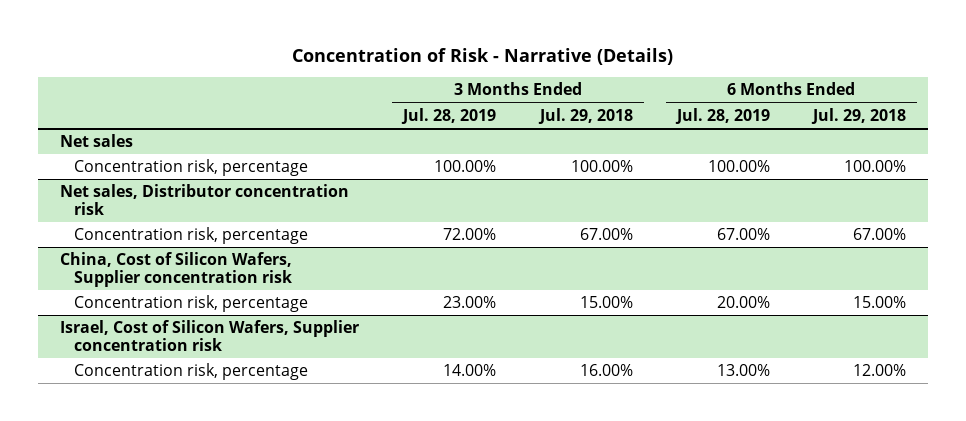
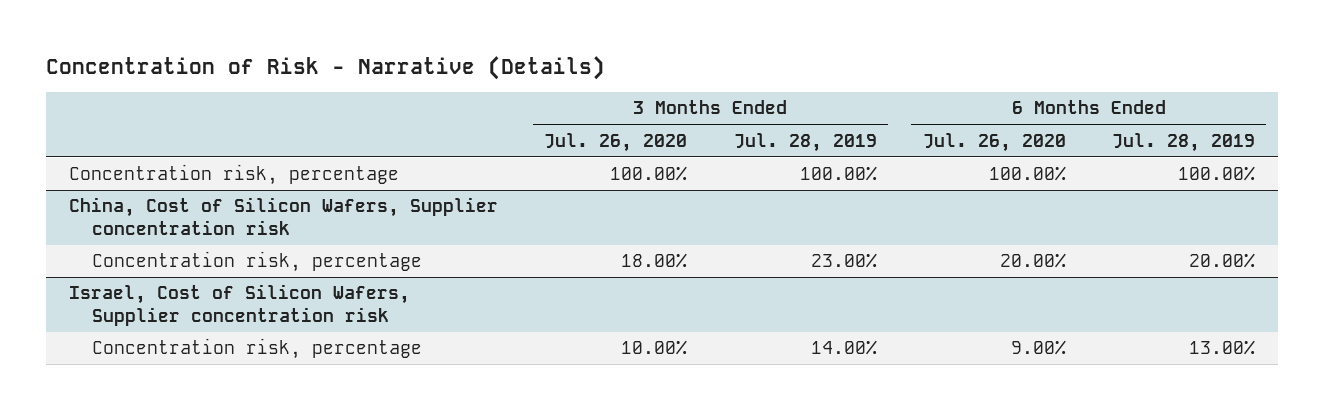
[537,107,633,124] Jul. 29, 2018 -> none
[811,107,907,124] Jul. 29, 2018 -> none
none -> [544,132,688,152] Jul. 26, 2020
none -> [922,132,1066,152] Jul. 26, 2020
[59,134,133,148] Net sales -> none
[59,184,349,216] Net sales, Distributor concentration risk -> none
[74,227,309,245] Concentration risk, percentage -> none

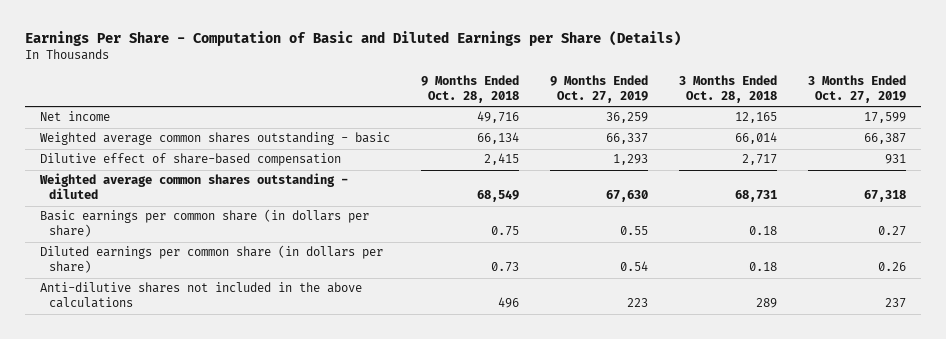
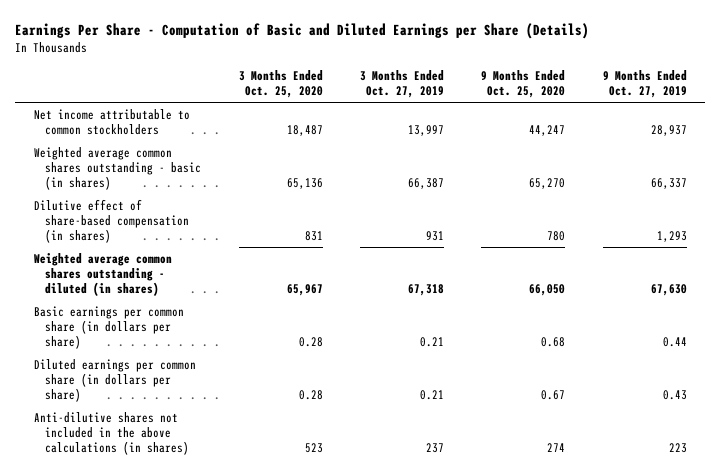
[420,74,519,103] 9 Months Ended Oct. 28, 2018 -> none
[678,74,777,103] 3 Months Ended Oct. 28, 2018 -> none
none -> [238,70,323,99] 3 Months Ended Oct. 25, 2020
none -> [481,70,566,99] 9 Months Ended Oct. 25, 2020
[40,111,111,122] Net income -> none
none -> [34,108,191,135] Net income attributable to common stockholders
[40,132,391,146] Weighted average common shares outstanding - basic -> [34,146,202,190] Weighted average common shares outstanding - basic (in shares)
[40,153,342,167] Dilutive effect of share-based compensation -> [34,198,190,243] Dilutive effect of share-based compensation (in shares)
[39,173,349,200] Weighted average common shares outstanding - diluted -> [34,252,173,296] Weighted average common shares outstanding - diluted (in shares)
[619,226,648,236] 0.55 -> [662,336,687,347] 0.44
[877,226,906,237] 0.27 -> [420,336,445,347] 0.21
[619,261,648,272] 0.54 -> [662,389,687,400] 0.43
[877,262,906,272] 0.26 -> [420,389,445,400] 0.21
[40,282,363,309] Anti-dilutive shares not included in the above calculations -> [34,411,190,455] Anti-dilutive shares not included in the above calculations (in shares)

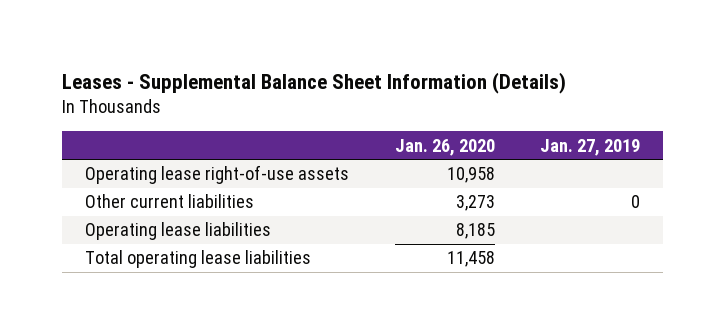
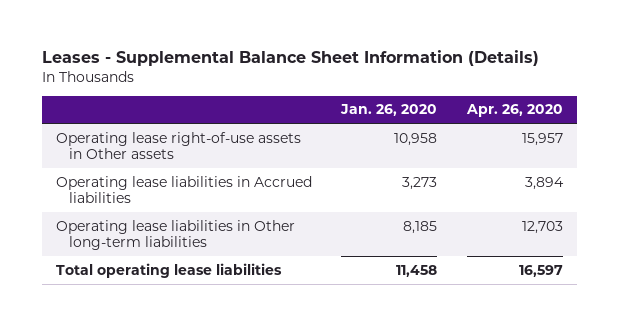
[540,138,641,156] Jan. 27, 2019 -> none
none -> [465,104,563,118] Apr. 26, 2020
[84,165,349,185] Operating lease right-of-use assets -> [56,131,302,160] Operating lease right-of-use assets in Other assets
[84,194,254,209] Other current liabilities -> [56,175,313,204] Operating lease liabilities in Accrued liabilities
[84,222,271,241] Operating lease liabilities -> [56,219,296,251] Operating lease liabilities in Other long-term liabilities

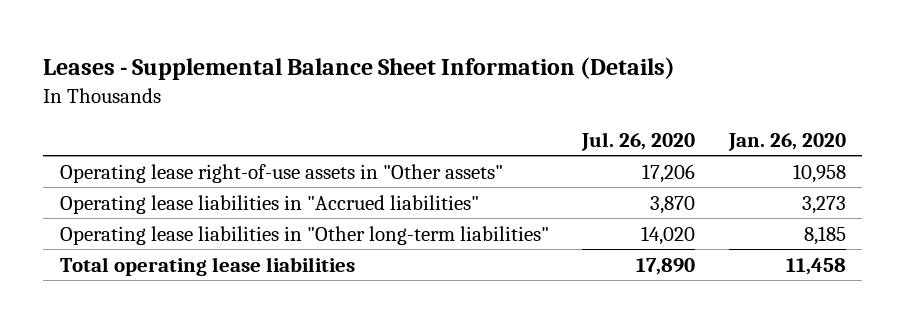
[465,104,563,118] Apr. 26, 2020 -> none
none -> [581,131,696,151] Jul. 26, 2020
[56,131,302,160] Operating lease right-of-use assets in Other assets -> [59,163,503,183] Operating lease right-of-use assets in "Other assets"
[56,175,313,204] Operating lease liabilities in Accrued liabilities -> [59,194,479,214] Operating lease liabilities in "Accrued liabilities"
[56,219,296,251] Operating lease liabilities in Other long-term liabilities -> [59,225,549,245] Operating lease liabilities in "Other long-term liabilities"

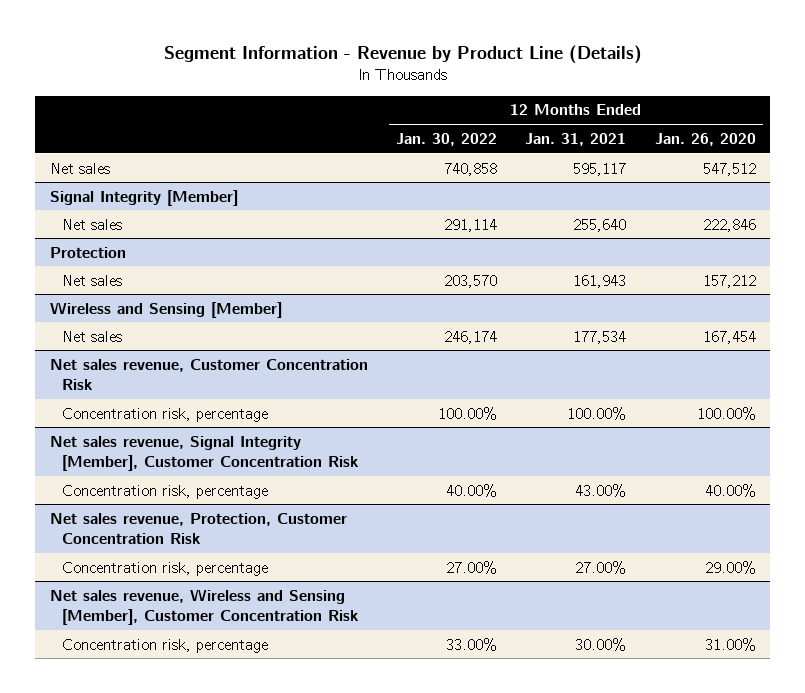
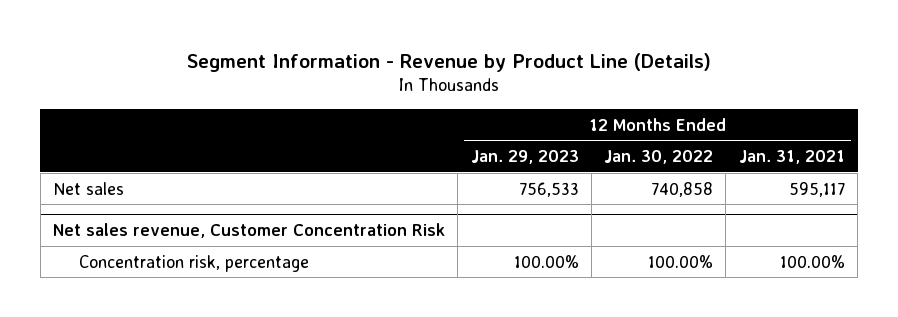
[654,132,756,146] Jan. 26, 2020 -> none
none -> [470,150,579,165] Jan. 29, 2023
[49,189,238,206] Signal Integrity [Member] -> none
[62,218,123,230] Net sales -> none
[49,246,126,258] Protection -> none
[62,274,123,286] Net sales -> none
[49,301,282,318] Wireless and Sensing [Member] -> none
[62,330,123,342] Net sales -> none
[49,435,360,471] Net sales revenue, Signal Integrity [Member], Customer Concentration Risk -> none
[62,484,269,499] Concentration risk, percentage -> none
[49,512,347,544] Net sales revenue, Protection, Customer Concentration Risk -> none
[62,561,269,576] Concentration risk, percentage -> none
[49,588,360,625] Net sales revenue, Wireless and Sensing [Member], Customer Concentration Risk -> none
[62,638,269,653] Concentration risk, percentage -> none

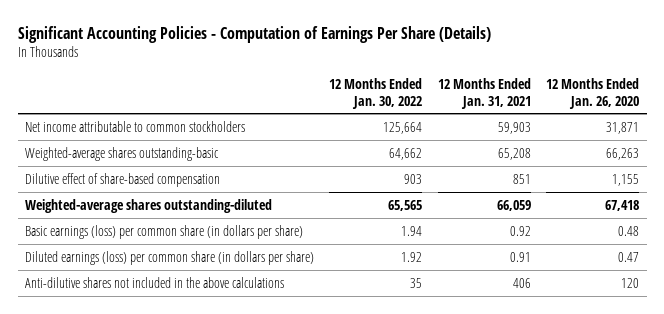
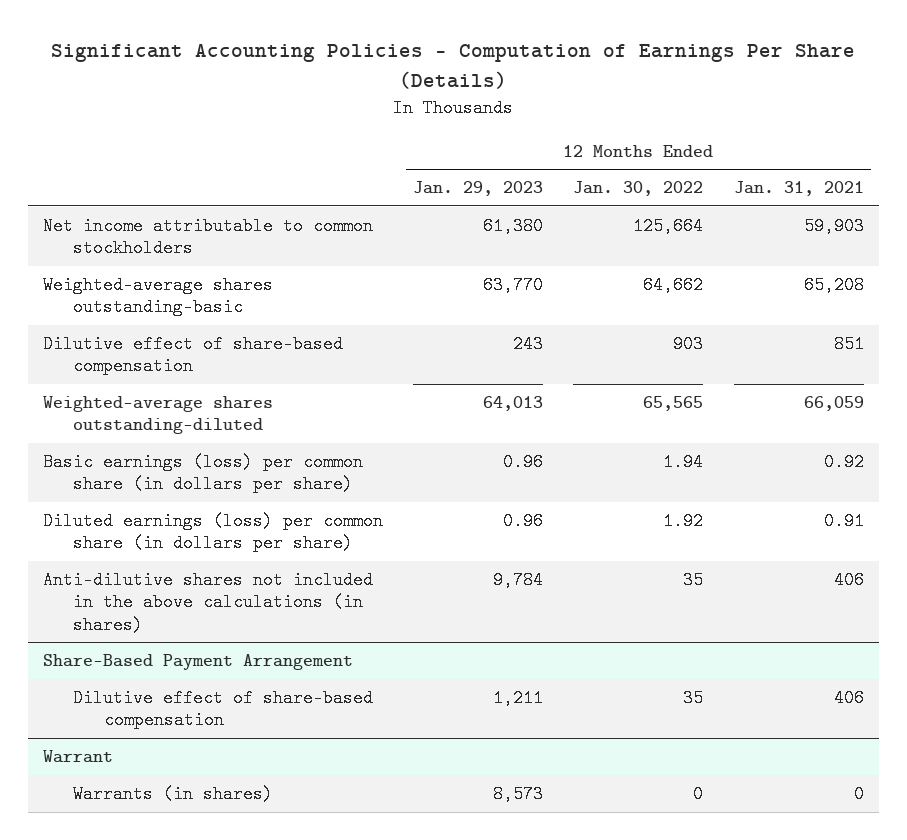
[545,77,639,109] 12 Months Ended Jan. 26, 2020 -> none
none -> [413,181,544,197] Jan. 29, 2023
[25,276,285,288] Anti-dilutive shares not included in the above calculations -> [42,571,373,634] Anti-dilutive shares not included in the above calculations (in shares)
none -> [42,654,353,671] Share-Based Payment Arrangement
none -> [73,689,374,730] Dilutive effect of share-based compensation
none -> [42,750,113,764] Warrant
none -> [73,785,274,804] Warrants (in shares)

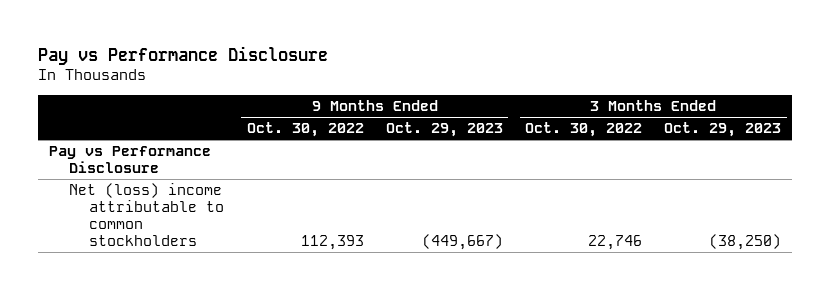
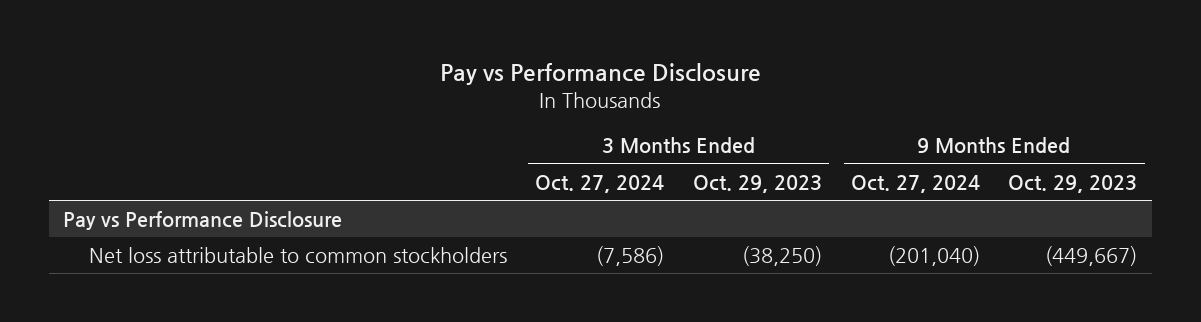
[246,122,364,138] Oct. 30, 2022 -> none
[525,122,643,138] Oct. 30, 2022 -> none
none -> [535,174,665,193] Oct. 27, 2024
none -> [850,174,980,193] Oct. 27, 2024
[69,183,225,247] Net (loss) income attributable to common stockholders -> [88,247,507,264] Net loss attributable to common stockholders

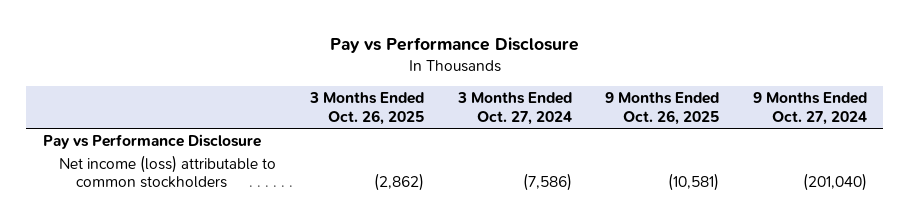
[693,174,823,193] Oct. 29, 2023 -> none
[1008,174,1138,193] Oct. 29, 2023 -> none
none -> [308,92,424,125] 3 Months Ended Oct. 26, 2025
none -> [605,92,720,125] 9 Months Ended Oct. 26, 2025
[88,247,507,264] Net loss attributable to common stockholders -> [59,154,277,189] Net income (loss) attributable to common stockholders

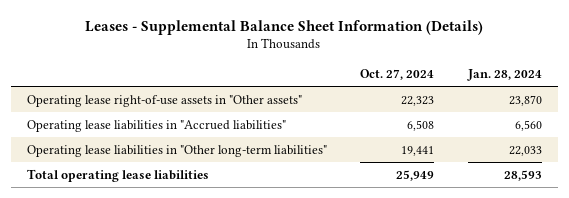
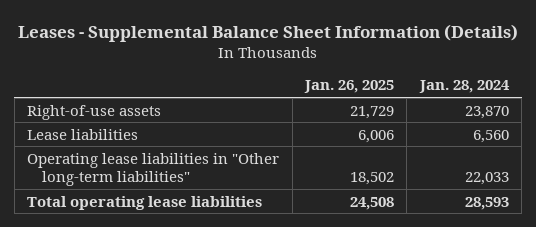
[360,69,435,81] Oct. 27, 2024 -> none
none -> [303,80,394,94] Jan. 26, 2025
[27,94,303,107] Operating lease right-of-use assets in "Other assets" -> [27,104,162,120] Right-of-use assets
[27,119,287,132] Operating lease liabilities in "Accrued liabilities" -> [27,128,139,140] Lease liabilities

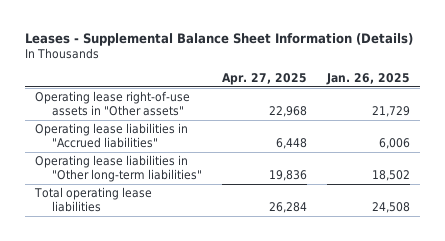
[418,80,510,94] Jan. 28, 2024 -> none
none -> [221,73,307,86] Apr. 27, 2025
[27,104,162,120] Right-of-use assets -> [34,90,190,117] Operating lease right-of-use assets in "Other assets"
[27,128,139,140] Lease liabilities -> [34,122,188,149] Operating lease liabilities in "Accrued liabilities"

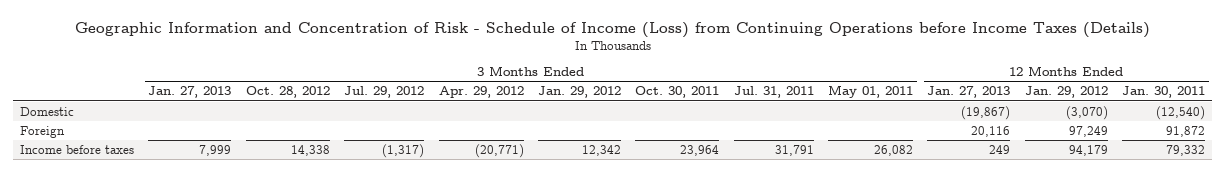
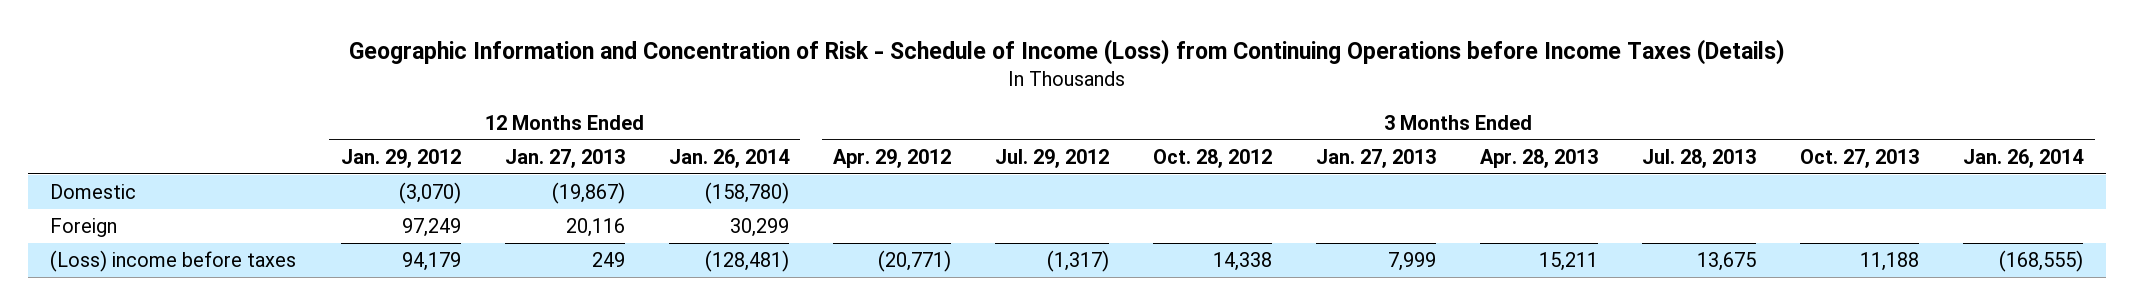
[537,86,621,99] Jan. 29, 2012 -> none
[635,86,720,99] Oct. 30, 2011 -> none
[733,86,814,99] Jul. 31, 2011 -> none
[828,85,914,99] May 01, 2011 -> none
[1122,86,1206,99] Jan. 30, 2011 -> none
none -> [668,148,790,168] Jan. 26, 2014
none -> [1480,148,1599,168] Apr. 28, 2013
none -> [1642,148,1757,168] Jul. 28, 2013
none -> [1800,148,1920,168] Oct. 27, 2013
none -> [1963,148,2085,168] Jan. 26, 2014
[20,144,135,154] Income before taxes -> [50,249,297,272] (Loss) income before taxes

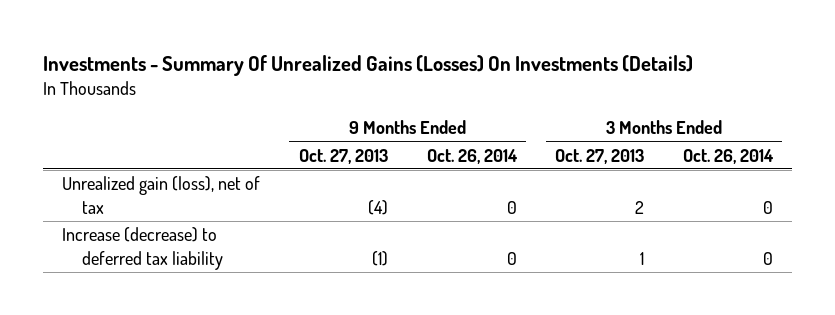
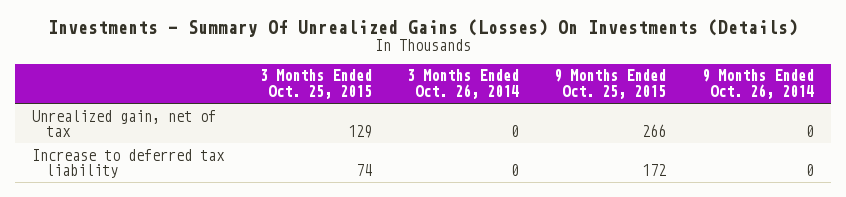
[299,148,389,164] Oct. 27, 2013 -> none
[555,148,645,164] Oct. 27, 2013 -> none
none -> [259,69,372,99] 3 Months Ended Oct. 25, 2015
none -> [554,69,667,99] 9 Months Ended Oct. 25, 2015
[62,176,261,214] Unrealized gain (loss), net of tax -> [32,109,217,138] Unrealized gain, net of tax
[62,227,224,270] Increase (decrease) to deferred tax liability -> [32,148,226,179] Increase to deferred tax liability

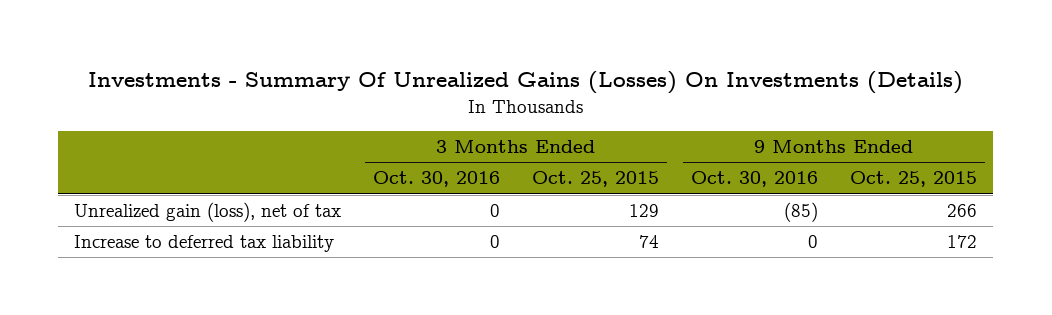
[407,69,520,99] 3 Months Ended Oct. 26, 2014 -> none
[701,69,814,99] 9 Months Ended Oct. 26, 2014 -> none
none -> [373,171,501,188] Oct. 30, 2016
none -> [691,171,819,188] Oct. 30, 2016
[32,109,217,138] Unrealized gain, net of tax -> [74,201,342,222] Unrealized gain (loss), net of tax

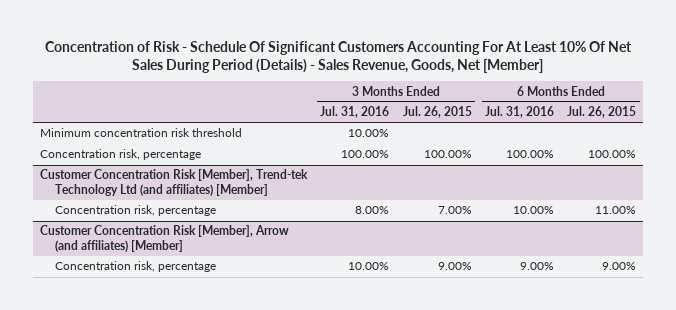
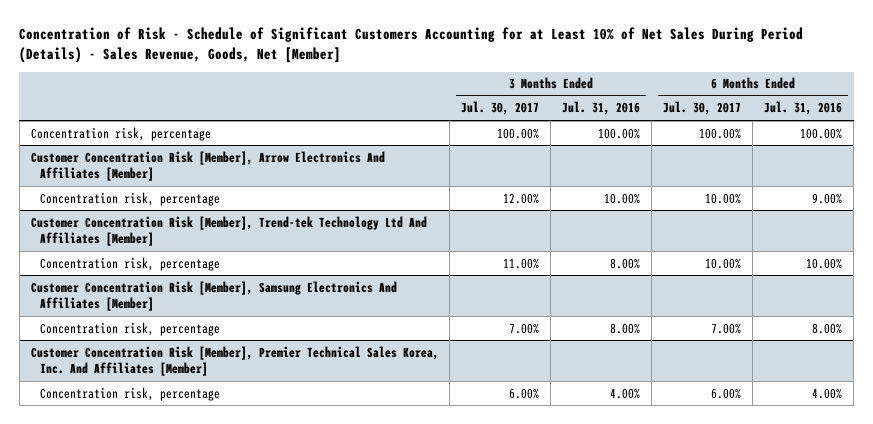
[45,40,633,73] Concentration of Risk - Schedule Of Significant Customers Accounting For At Least 10% Of Net Sales During Period (Details) - Sales Revenue, Goods, Net [Member] -> [19,26,804,63] Concentration of Risk - Schedule of Significant Customers Accounting for at Least 10% of Net Sales During Period (Details) - Sales Revenue, Goods, Net [Member]
[402,106,472,119] Jul. 26, 2015 -> none
[567,106,637,119] Jul. 26, 2015 -> none
none -> [461,101,540,116] Jul. 30, 2017
none -> [663,101,742,116] Jul. 30, 2017
[40,128,243,138] Minimum concentration risk threshold -> none
[40,169,309,197] Customer Concentration Risk [Member], Trend-tek Technology Ltd (and affiliates) [Member] -> none
[55,205,217,217] Concentration risk, percentage -> none
[40,225,290,253] Customer Concentration Risk [Member], Arrow (and affiliates) [Member] -> [30,150,385,181] Customer Concentration Risk [Member], Arrow Electronics And Affiliates [Member]
none -> [30,215,427,246] Customer Concentration Risk [Member], Trend-tek Technology Ltd And Affiliates [Member]
none -> [39,256,220,271] Concentration risk, percentage
none -> [30,280,397,311] Customer Concentration Risk [Member], Samsung Electronics And Affiliates [Member]
none -> [39,321,220,336] Concentration risk, percentage
none -> [30,345,439,376] Customer Concentration Risk [Member], Premier Technical Sales Korea, Inc. And Affiliates [Member]
none -> [39,386,220,401] Concentration risk, percentage

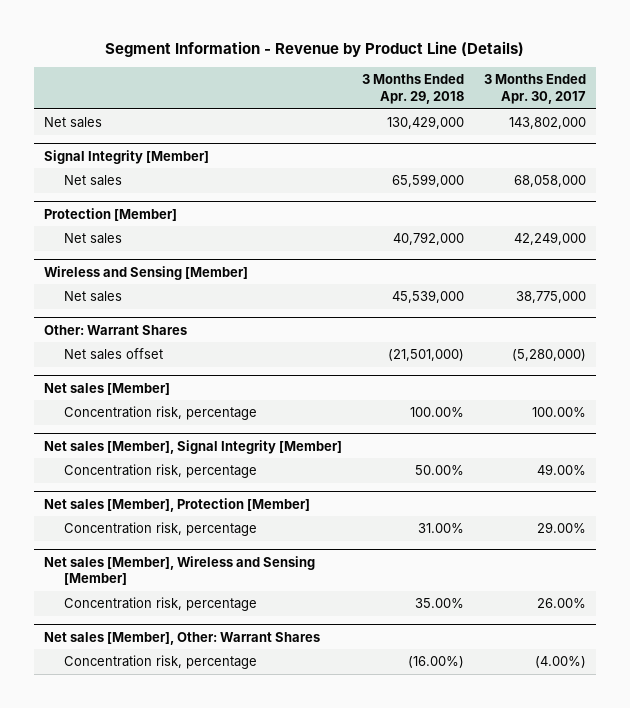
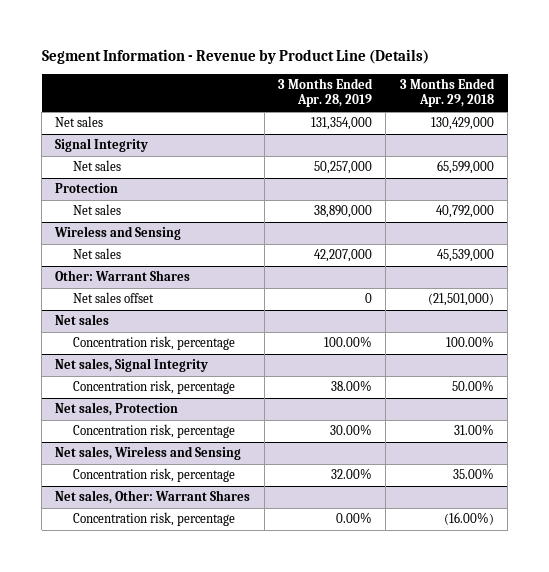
[484,74,587,105] 3 Months Ended Apr. 30, 2017 -> none
none -> [278,78,374,108] 3 Months Ended Apr. 28, 2019
[43,149,209,164] Signal Integrity [Member] -> [55,138,149,153] Signal Integrity
[43,207,177,221] Protection [Member] -> [55,183,119,194] Protection
[43,265,248,280] Wireless and Sensing [Member] -> [54,226,182,241] Wireless and Sensing
[43,382,170,395] Net sales [Member] -> [55,314,110,326] Net sales
[43,439,342,454] Net sales [Member], Signal Integrity [Member] -> [55,358,209,373] Net sales, Signal Integrity
[43,497,310,512] Net sales [Member], Protection [Member] -> [55,402,179,417] Net sales, Protection
[43,555,315,586] Net sales [Member], Wireless and Sensing [Member] -> [55,446,242,461] Net sales, Wireless and Sensing
[43,631,320,645] Net sales [Member], Other: Warrant Shares -> [55,490,251,505] Net sales, Other: Warrant Shares

